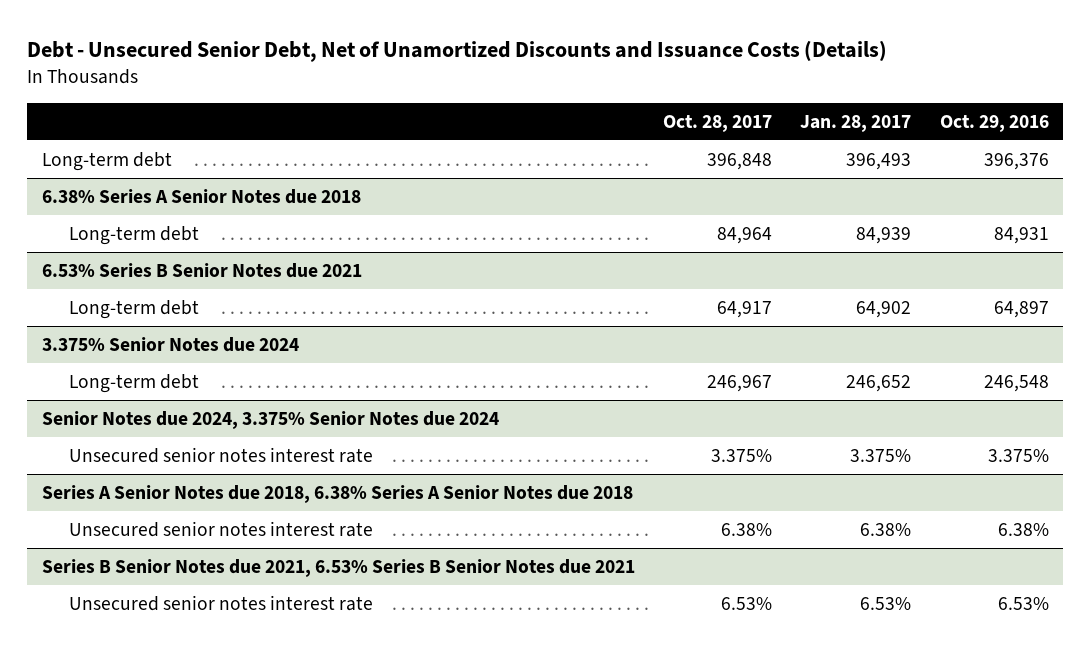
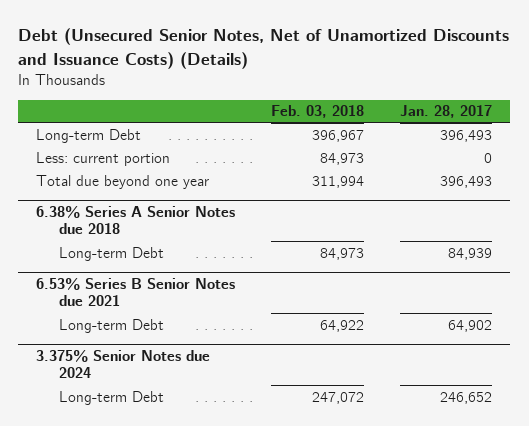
[27,40,888,63] Debt - Unsecured Senior Debt, Net of Unamortized Discounts and Issuance Costs (Details) -> [18,28,510,69] Debt (Unsecured Senior Notes, Net of Unamortized Discounts and Issuance Costs) (Details)
[662,114,772,132] Oct. 28, 2017 -> none
[939,114,1049,132] Oct. 29, 2016 -> none
none -> [271,105,365,119] Feb. 03, 2018
none -> [36,128,142,143] Long-term Debt
none -> [36,151,171,166] Less: current portion
[41,151,172,171] Long-term debt -> [36,174,210,189] Total due beyond one year
[69,225,200,245] Long-term debt -> [59,246,165,261] Long-term Debt
[69,299,200,319] Long-term debt -> [59,318,165,333] Long-term Debt
[41,410,499,429] Senior Notes due 2024, 3.375% Senior Notes due 2024 -> none
[69,446,374,463] Unsecured senior notes interest rate -> none
[41,484,633,503] Series A Senior Notes due 2018, 6.38% Series A Senior Notes due 2018 -> none
[69,520,374,537] Unsecured senior notes interest rate -> none
[41,558,635,577] Series B Senior Notes due 2021, 6.53% Series B Senior Notes due 2021 -> none
[69,594,374,611] Unsecured senior notes interest rate -> none
[69,373,200,393] Long-term debt -> [59,390,165,405] Long-term Debt

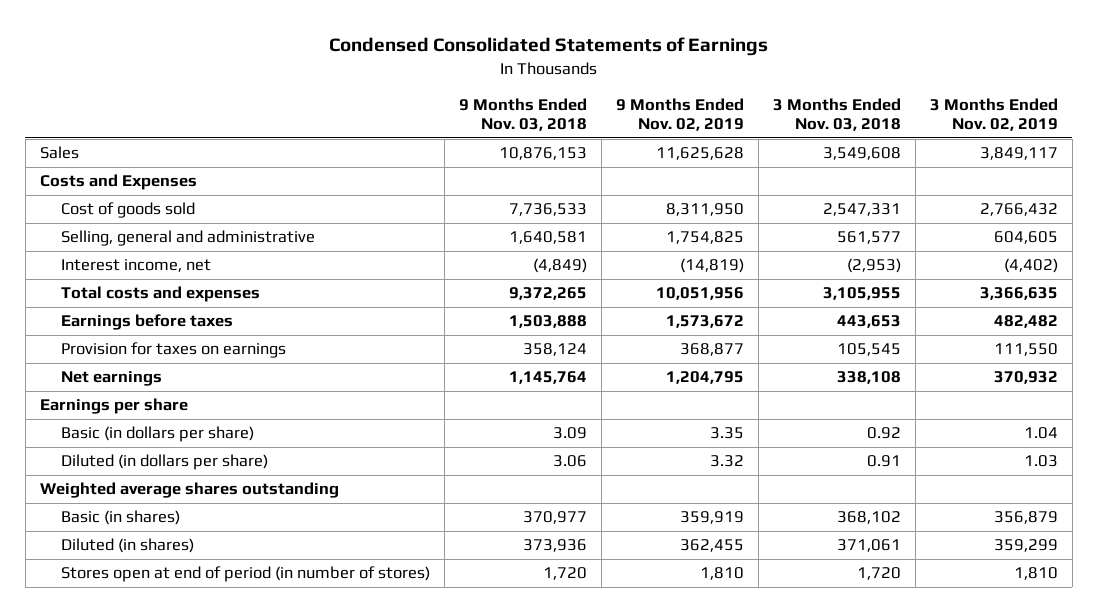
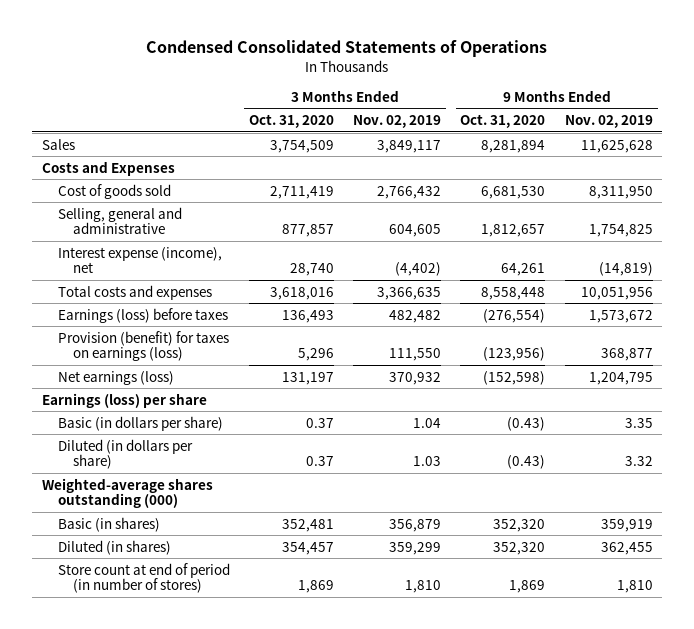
[328,37,768,57] Condensed Consolidated Statements of Earnings -> [146,40,548,58] Condensed Consolidated Statements of Operations
[459,97,588,132] 9 Months Ended Nov. 03, 2018 -> none
[773,97,902,132] 3 Months Ended Nov. 03, 2018 -> none
none -> [248,114,334,129] Oct. 31, 2020
none -> [460,114,546,129] Oct. 31, 2020
[61,259,212,273] Interest income, net -> [57,246,222,274] Interest expense (income), net
[61,314,234,331] Earnings before taxes -> [57,307,228,323] Earnings (loss) before taxes
[61,342,287,359] Provision for taxes on earnings -> [57,330,229,362] Provision (benefit) for taxes on earnings (loss)
[61,371,163,387] Net earnings -> [57,370,174,385] Net earnings (loss)
[39,398,188,415] Earnings per share -> [41,392,207,408] Earnings (loss) per share
[39,482,339,499] Weighted average shares outstanding -> [41,477,213,509] Weighted-average shares outstanding (000)
[61,566,431,583] Stores open at end of period (in number of stores) -> [57,562,230,594] Store count at end of period (in number of stores)

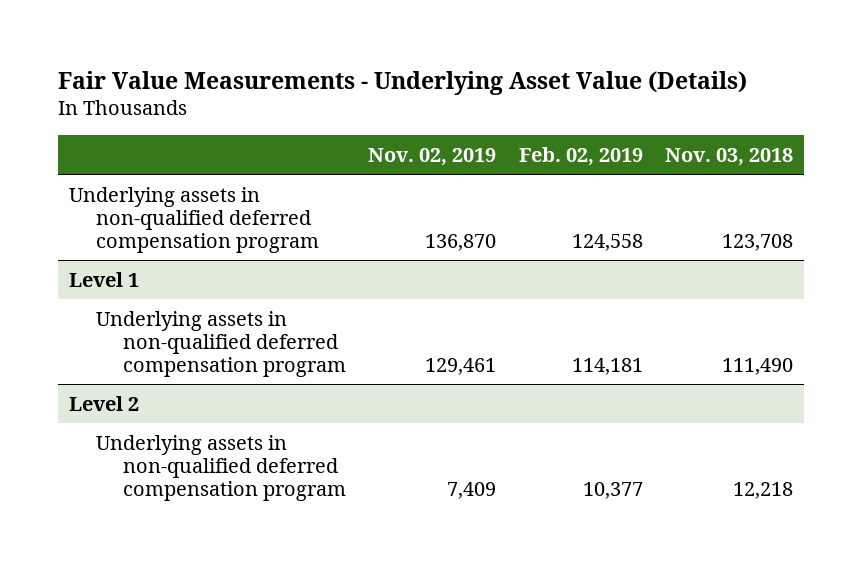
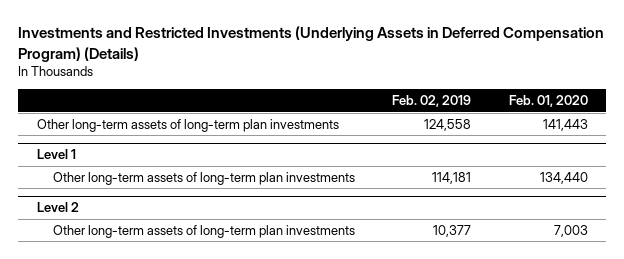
[57,70,747,95] Fair Value Measurements - Underlying Asset Value (Details) -> [18,26,605,62] Investments and Restricted Investments (Underlying Assets in Deferred Compensation Program) (Details)
[368,147,497,166] Nov. 02, 2019 -> none
[664,147,793,166] Nov. 03, 2018 -> none
none -> [508,95,588,108] Feb. 01, 2020
[68,186,319,254] Underlying assets in non-qualified deferred compensation program -> [36,118,339,132] Other long-term assets of long-term plan investments
[95,310,347,378] Underlying assets in non-qualified deferred compensation program -> [52,171,355,185] Other long-term assets of long-term plan investments
[95,434,347,502] Underlying assets in non-qualified deferred compensation program -> [52,224,355,238] Other long-term assets of long-term plan investments

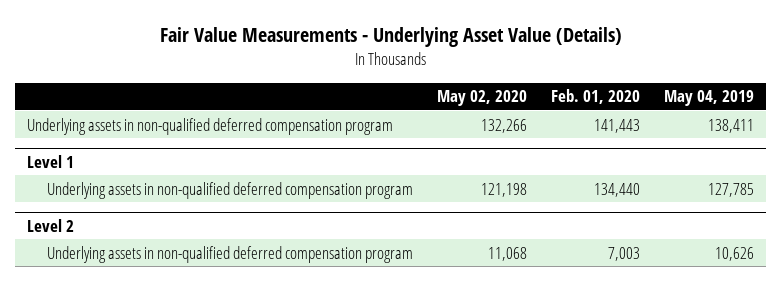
[18,26,605,62] Investments and Restricted Investments (Underlying Assets in Deferred Compensation Program) (Details) -> [159,27,622,48] Fair Value Measurements - Underlying Asset Value (Details)
[392,95,472,108] Feb. 02, 2019 -> none
none -> [436,90,527,107] May 02, 2020
none -> [664,90,755,107] May 04, 2019
[36,118,339,132] Other long-term assets of long-term plan investments -> [27,117,394,135] Underlying assets in non-qualified deferred compensation program
[52,171,355,185] Other long-term assets of long-term plan investments -> [46,181,413,199] Underlying assets in non-qualified deferred compensation program
[52,224,355,238] Other long-term assets of long-term plan investments -> [46,245,413,263] Underlying assets in non-qualified deferred compensation program

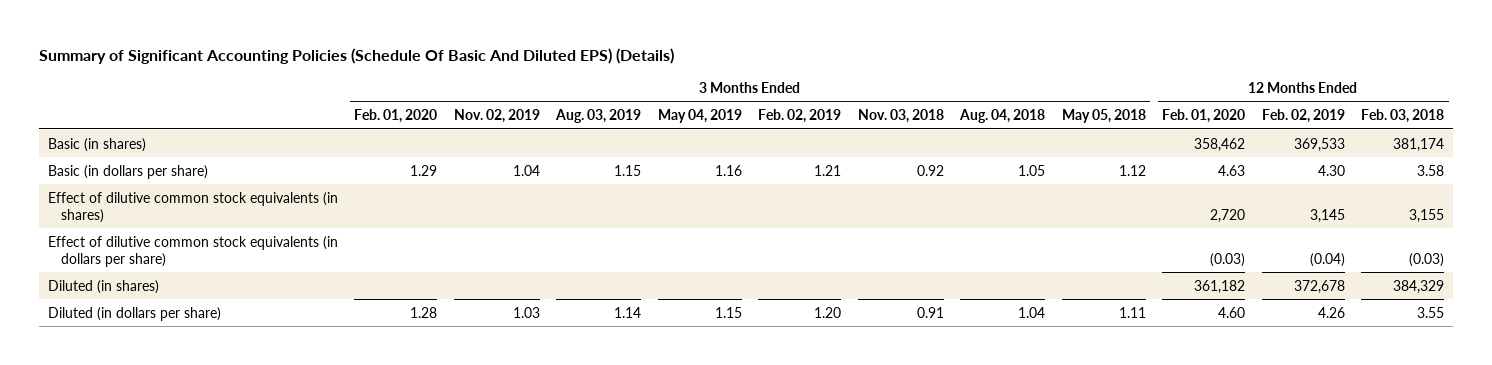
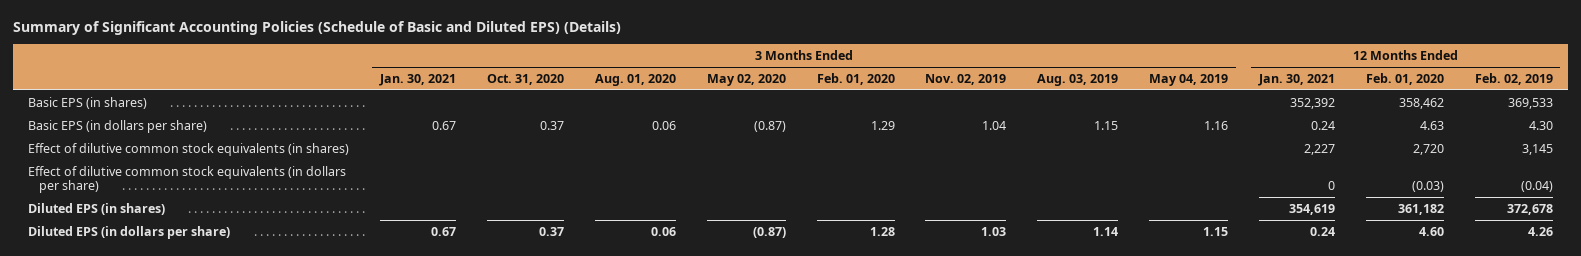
[39,47,675,64] Summary of Significant Accounting Policies (Schedule Of Basic And Diluted EPS) (Details) -> [12,21,621,36] Summary of Significant Accounting Policies (Schedule of Basic and Diluted EPS) (Details)
[758,109,842,124] Feb. 02, 2019 -> none
[857,109,944,124] Nov. 03, 2018 -> none
[959,109,1046,124] Aug. 04, 2018 -> none
[1061,109,1146,124] May 05, 2018 -> none
[1361,109,1445,124] Feb. 03, 2018 -> none
none -> [379,74,457,87] Jan. 30, 2021
none -> [486,74,564,86] Oct. 31, 2020
none -> [594,74,676,87] Aug. 01, 2020
none -> [706,74,786,87] May 02, 2020
none -> [1257,74,1335,87] Jan. 30, 2021
[47,137,146,152] Basic (in shares) -> [28,96,148,109] Basic EPS (in shares)
[47,164,208,179] Basic (in dollars per share) -> [28,119,208,133] Basic EPS (in dollars per share)
[47,279,159,294] Diluted (in shares) -> [28,202,166,215] Diluted EPS (in shares)
[47,306,221,321] Diluted (in dollars per share) -> [28,225,231,239] Diluted EPS (in dollars per share)

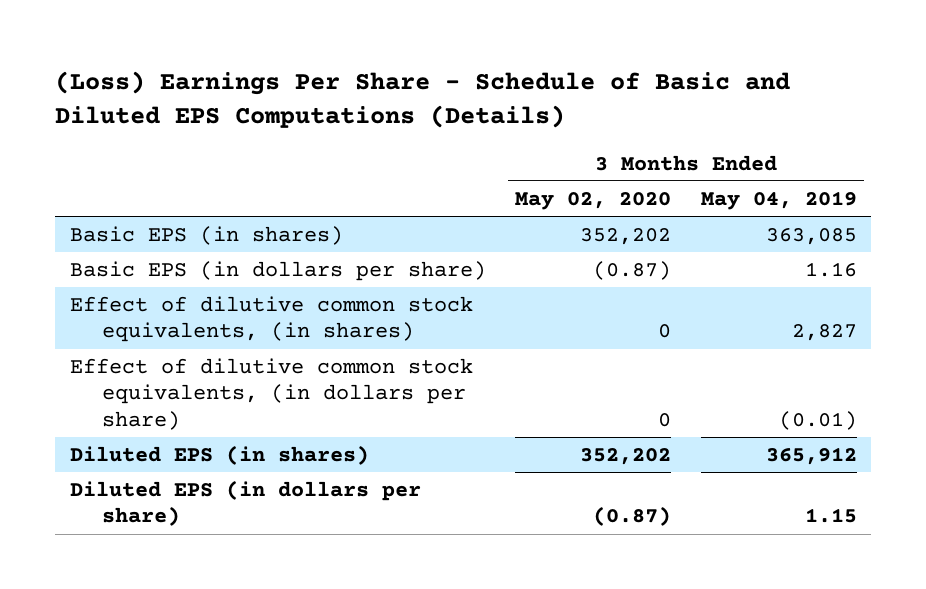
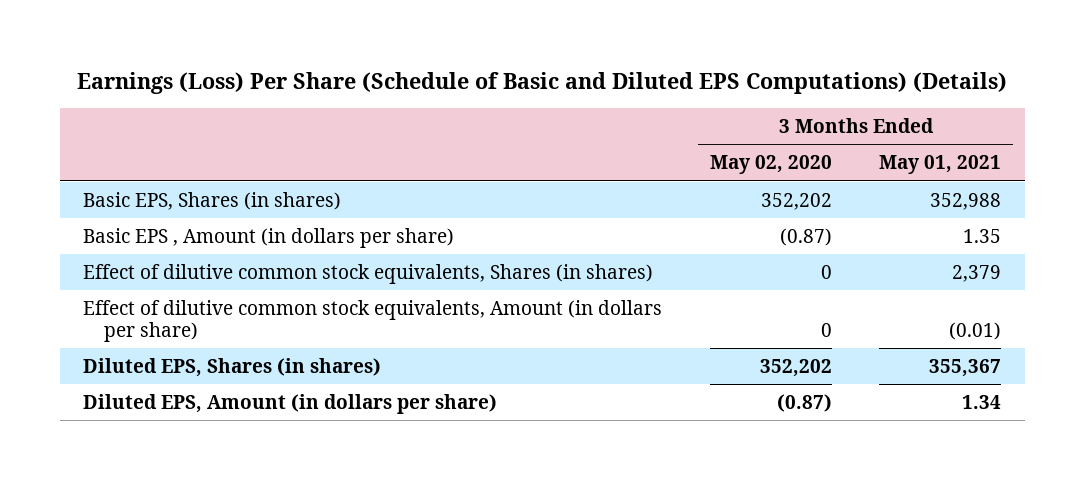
[54,71,790,129] (Loss) Earnings Per Share - Schedule of Basic and Diluted EPS Computations (Details) -> [77,71,1008,94] Earnings (Loss) Per Share (Schedule of Basic and Diluted EPS Computations) (Details)
[700,190,857,210] May 04, 2019 -> none
none -> [879,155,1002,175] May 01, 2021
[69,226,343,246] Basic EPS (in shares) -> [83,191,342,210] Basic EPS, Shares (in shares)
[69,261,486,282] Basic EPS (in dollars per share) -> [83,227,455,248] Basic EPS , Amount (in dollars per share)
[69,296,473,343] Effect of dilutive common stock equivalents, (in shares) -> [83,263,654,284] Effect of dilutive common stock equivalents, Shares (in shares)
[69,358,473,430] Effect of dilutive common stock equivalents, (in dollars per share) -> [83,299,663,343] Effect of dilutive common stock equivalents, Amount (in dollars per share)
[69,445,369,466] Diluted EPS (in shares) -> [83,357,382,377] Diluted EPS, Shares (in shares)
[69,480,421,527] Diluted EPS (in dollars per share) -> [83,393,498,414] Diluted EPS, Amount (in dollars per share)

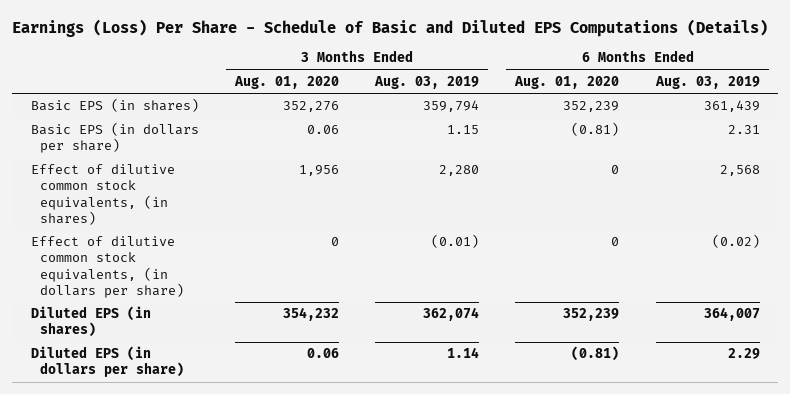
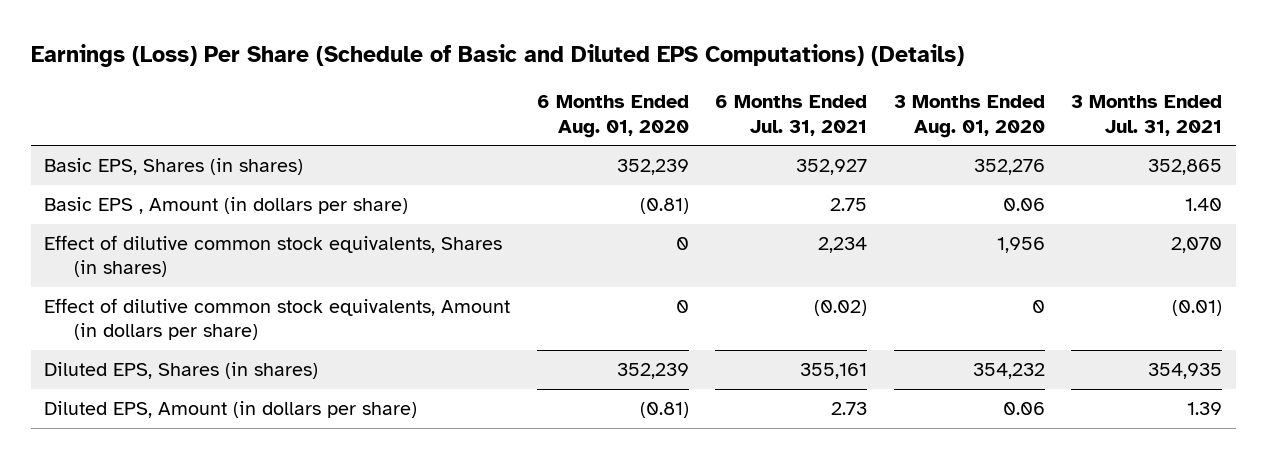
[12,18,769,37] Earnings (Loss) Per Share - Schedule of Basic and Diluted EPS Computations (Details) -> [30,43,964,67] Earnings (Loss) Per Share (Schedule of Basic and Diluted EPS Computations) (Details)
[374,76,480,90] Aug. 03, 2019 -> none
[654,76,760,90] Aug. 03, 2019 -> none
none -> [715,95,868,136] 6 Months Ended Jul. 31, 2021
none -> [1071,95,1223,136] 3 Months Ended Jul. 31, 2021
[30,98,199,113] Basic EPS (in shares) -> [44,158,304,176] Basic EPS, Shares (in shares)
[30,122,199,154] Basic EPS (in dollars per share) -> [44,197,409,215] Basic EPS , Amount (in dollars per share)
[30,164,175,225] Effect of dilutive common stock equivalents, (in shares) -> [44,235,503,278] Effect of dilutive common stock equivalents, Shares (in shares)
[30,236,185,298] Effect of dilutive common stock equivalents, (in dollars per share) -> [44,298,511,341] Effect of dilutive common stock equivalents, Amount (in dollars per share)
[30,306,151,338] Diluted EPS (in shares) -> [44,362,319,380] Diluted EPS, Shares (in shares)
[30,346,185,378] Diluted EPS (in dollars per share) -> [44,401,418,419] Diluted EPS, Amount (in dollars per share)

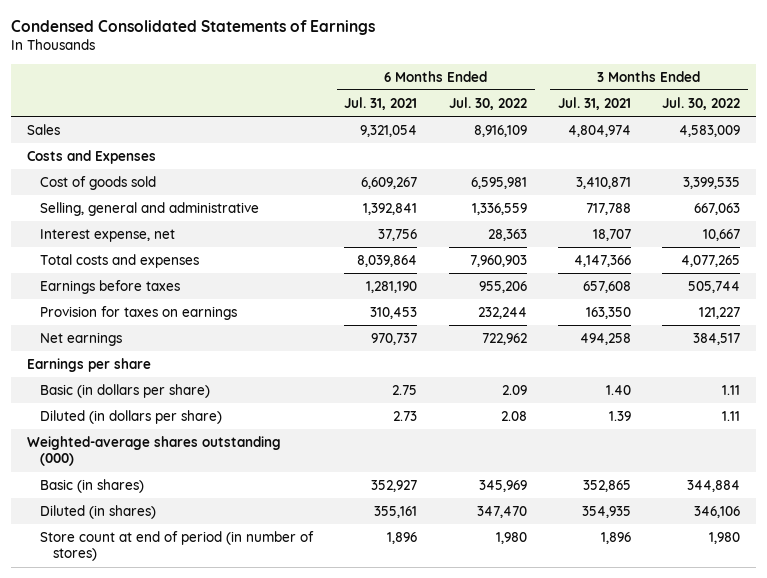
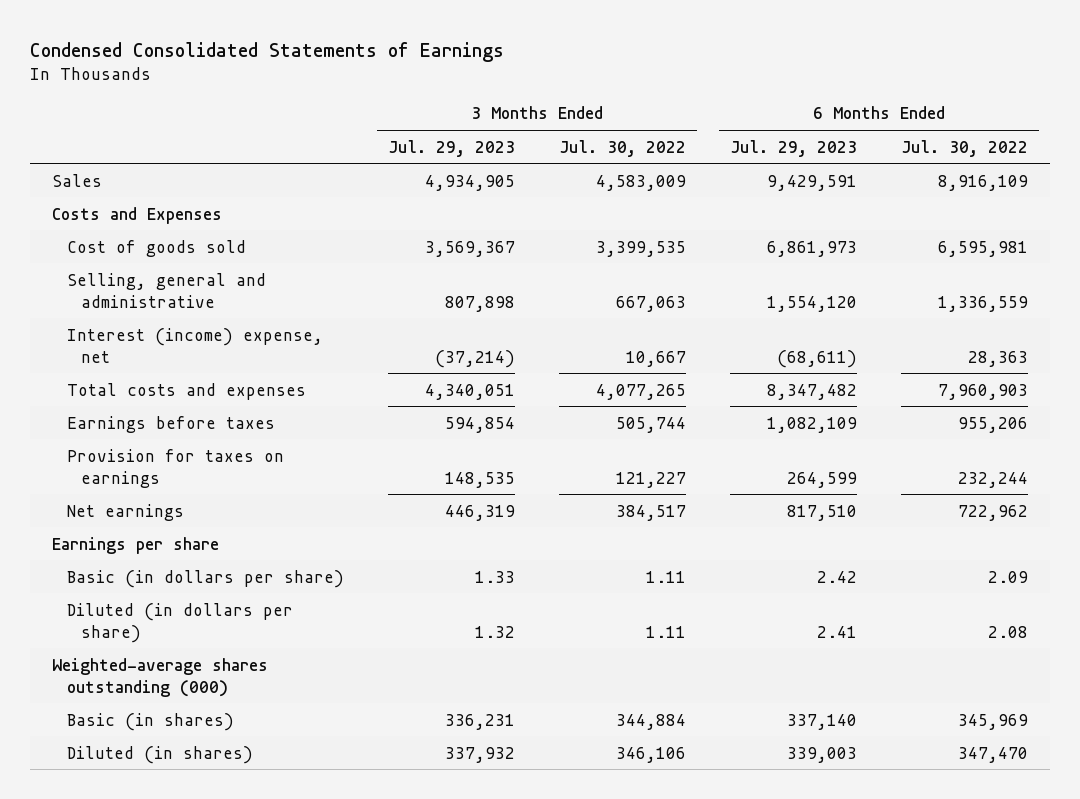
[344,96,418,110] Jul. 31, 2021 -> none
[558,96,632,110] Jul. 31, 2021 -> none
none -> [387,139,515,157] Jul. 29, 2023
none -> [730,139,858,157] Jul. 29, 2023
[40,228,176,242] Interest expense, net -> [66,327,323,363] Interest (income) expense, net
[40,530,315,562] Store count at end of period (in number of stores) -> none

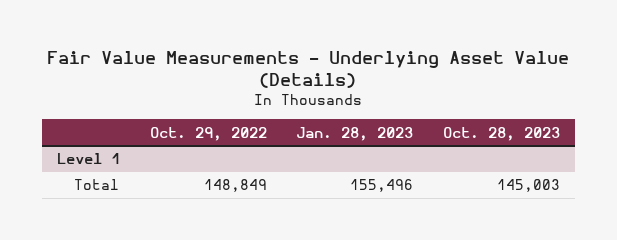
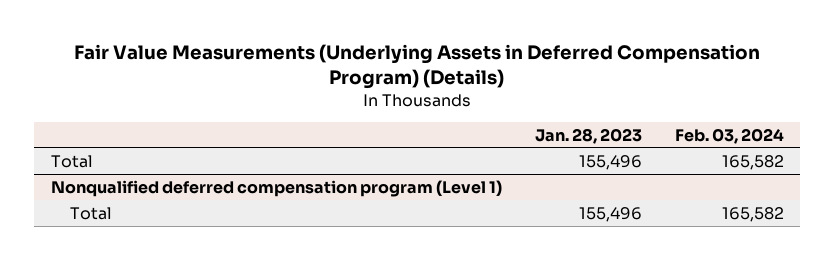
[47,50,570,88] Fair Value Measurements - Underlying Asset Value (Details) -> [74,44,761,90] Fair Value Measurements (Underlying Assets in Deferred Compensation Program) (Details)
[149,126,267,141] Oct. 29, 2022 -> none
[443,126,561,141] Oct. 28, 2023 -> none
none -> [674,127,784,144] Feb. 03, 2024
[56,153,120,165] Level 1 -> none
none -> [50,179,502,197] Nonqualified deferred compensation program (Level 1)
none -> [70,206,113,220] Total

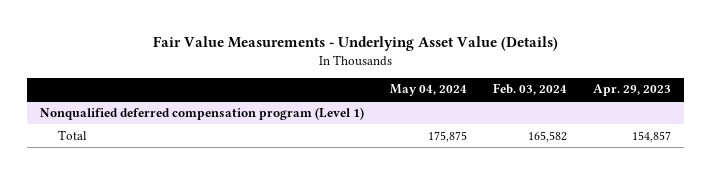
[74,44,761,90] Fair Value Measurements (Underlying Assets in Deferred Compensation Program) (Details) -> [152,36,558,52] Fair Value Measurements - Underlying Asset Value (Details)
[534,127,642,144] Jan. 28, 2023 -> none
none -> [390,84,468,97] May 04, 2024
none -> [593,84,672,97] Apr. 29, 2023
[50,154,93,168] Total -> none

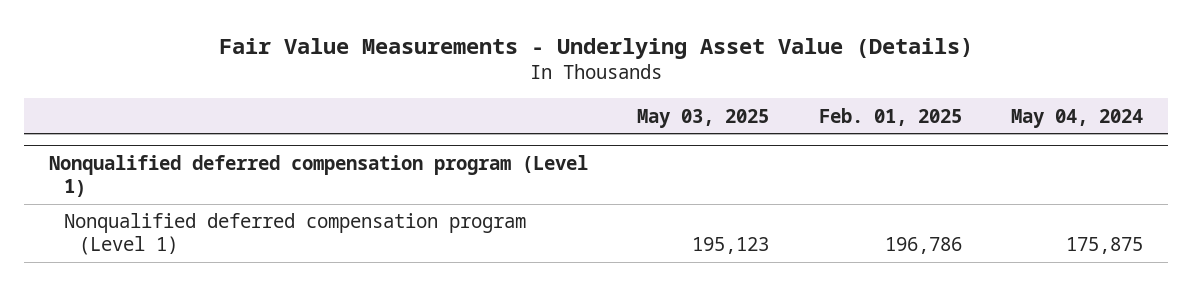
[493,83,568,96] Feb. 03, 2024 -> none
[593,84,672,97] Apr. 29, 2023 -> none
none -> [637,108,770,128] May 03, 2025
none -> [818,107,962,126] Feb. 01, 2025
[57,129,87,140] Total -> [63,213,526,256] Nonqualified deferred compensation program (Level 1)

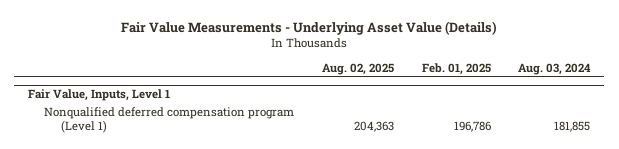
[637,108,770,128] May 03, 2025 -> none
[1010,108,1143,128] May 04, 2024 -> none
none -> [322,62,395,75] Aug. 02, 2025
none -> [518,62,592,75] Aug. 03, 2024
[48,154,588,197] Nonqualified deferred compensation program (Level 1) -> [28,89,171,102] Fair Value, Inputs, Level 1

